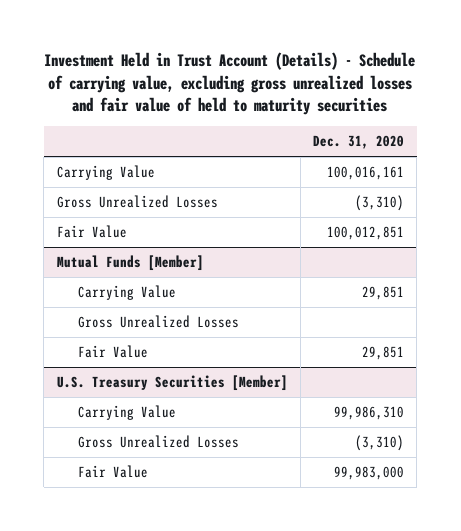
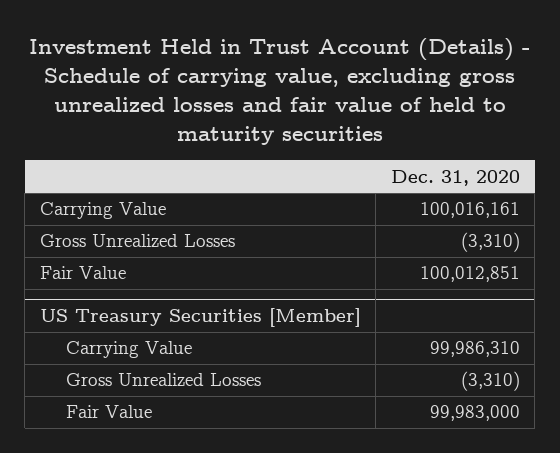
[56,255,204,272] Mutual Funds [Member] -> none
[78,285,177,301] Carrying Value -> none
[78,315,240,329] Gross Unrealized Losses -> none
[78,345,149,359] Fair Value -> none
[56,375,288,392] U.S. Treasury Securities [Member] -> [39,308,361,328] US Treasury Securities [Member]

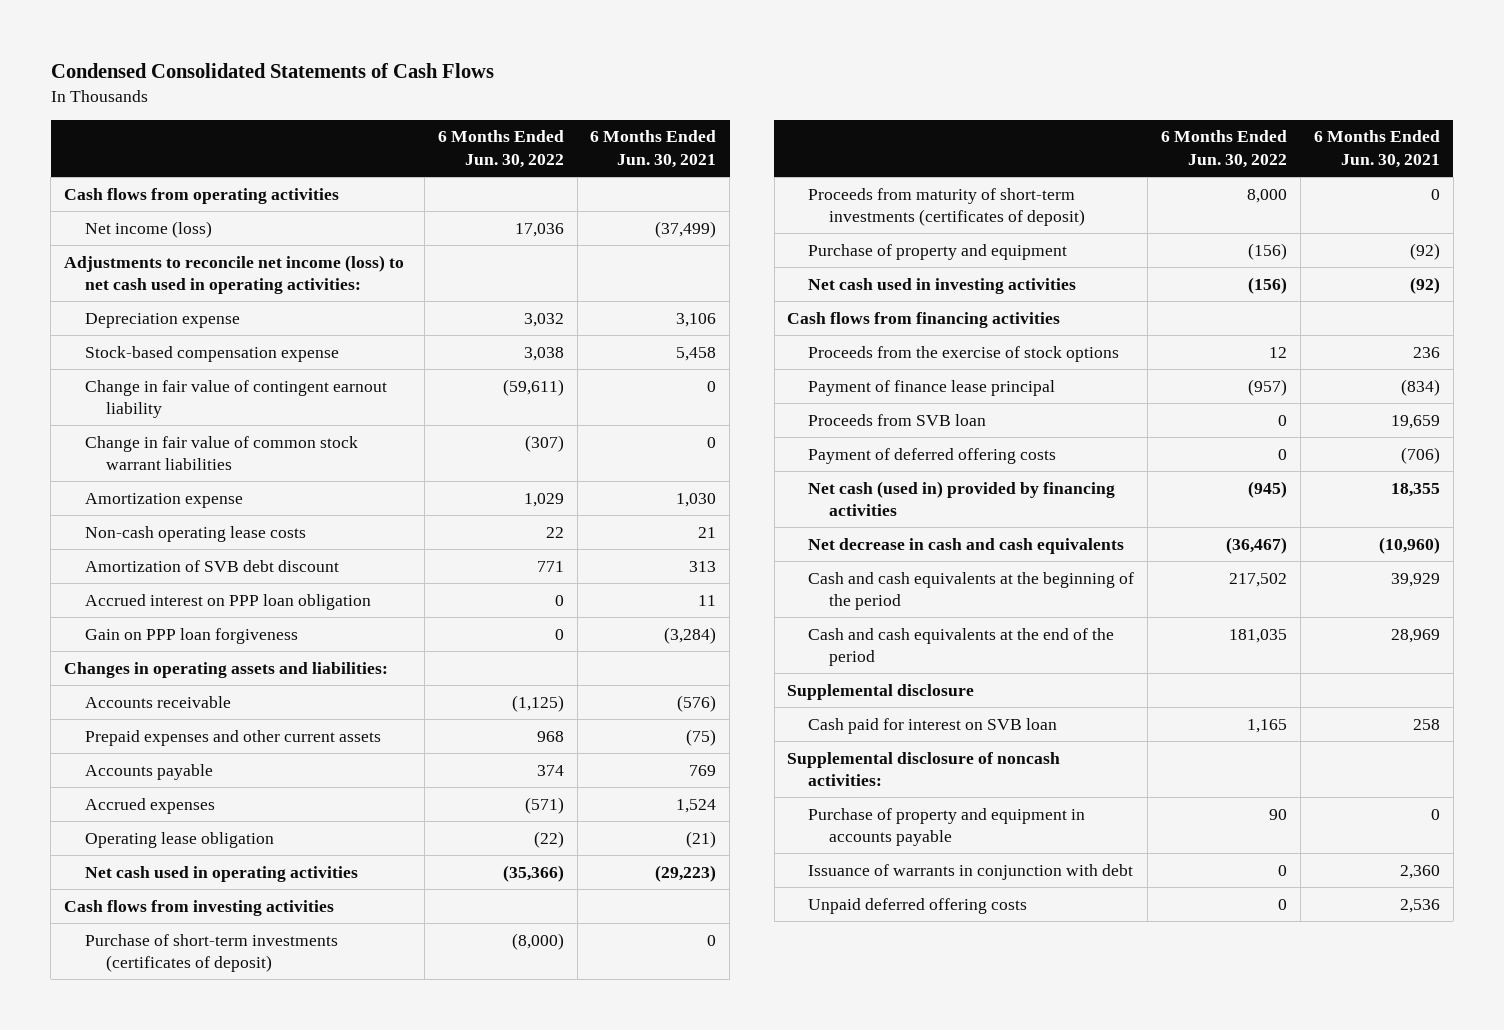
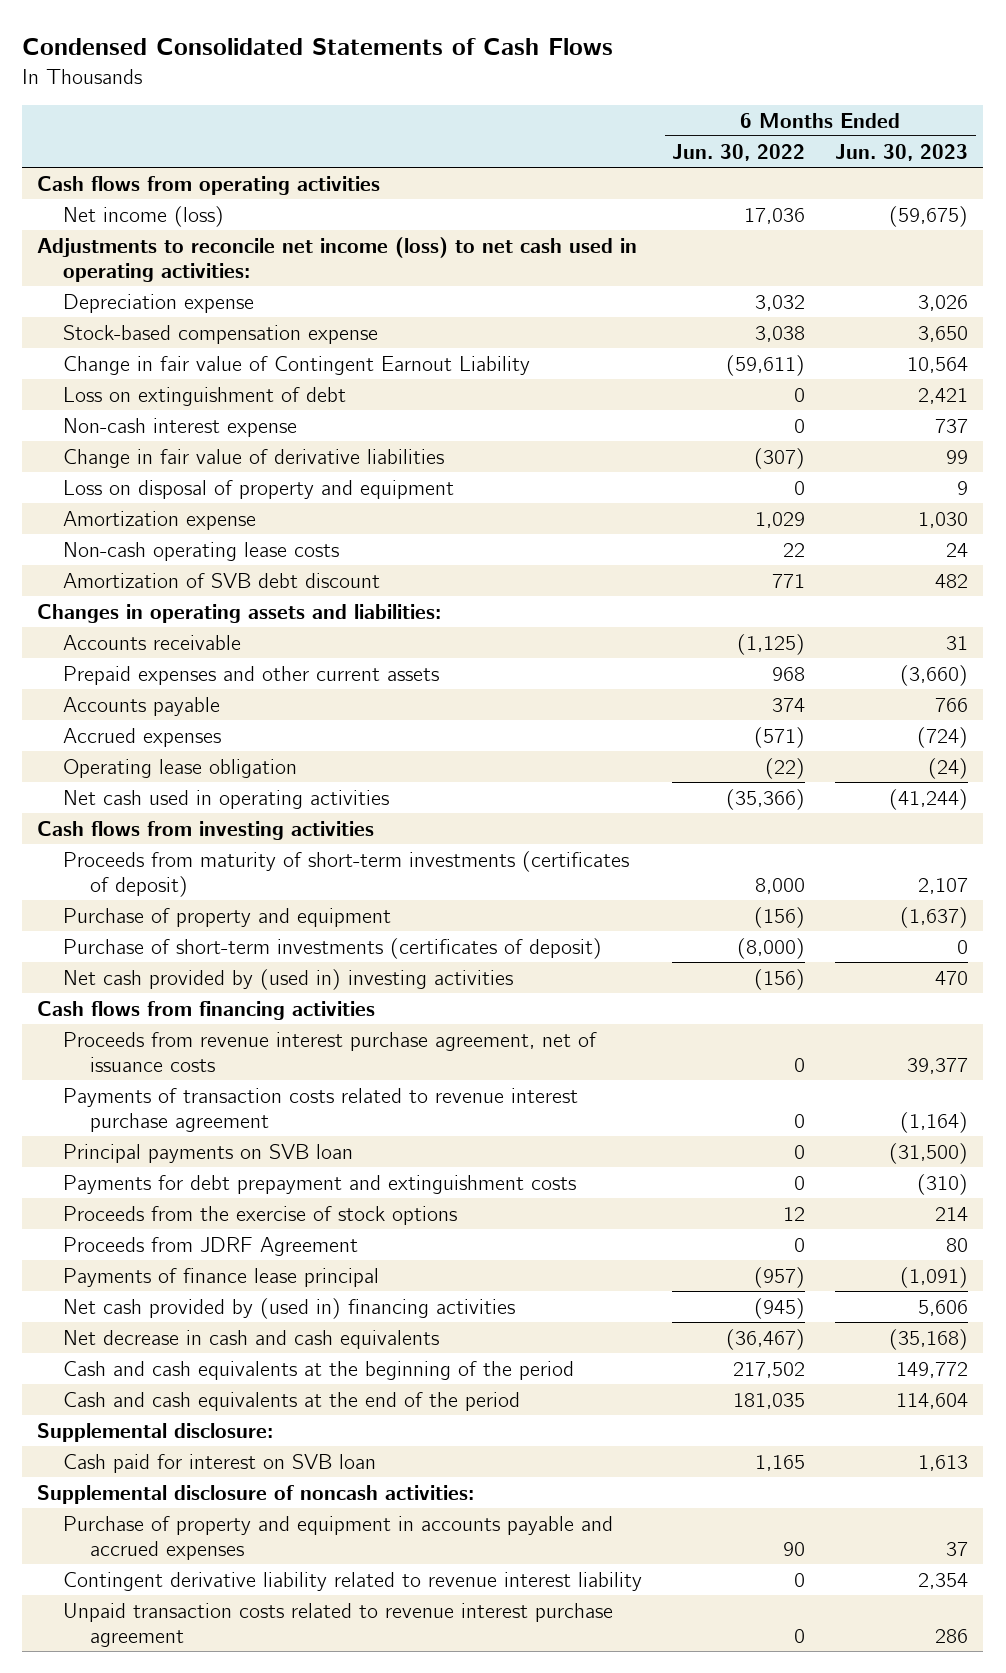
[590,130,717,169] 6 Months Ended Jun. 30, 2021 -> none
none -> [835,143,969,161] Jun. 30, 2023
[85,379,388,419] Change in fair value of contingent earnout liability -> [63,355,531,375] Change in fair value of Contingent Earnout Liability
none -> [63,386,347,406] Loss on extinguishment of debt
none -> [63,417,298,437] Non-cash interest expense
[85,435,359,471] Change in fair value of common stock warrant liabilities -> [63,448,445,468] Change in fair value of derivative liabilities
none -> [63,479,455,499] Loss on disposal of property and equipment
[85,593,372,610] Accrued interest on PPP loan obligation -> none
[85,627,299,644] Gain on PPP loan forgiveness -> none
[85,933,339,973] Purchase of short-term investments (certificates of deposit) -> [63,937,603,959] Purchase of short-term investments (certificates of deposit)
[808,277,1077,294] Net cash used in investing activities -> [63,968,514,990] Net cash provided by (used in) investing activities
none -> [63,1031,598,1072] Proceeds from revenue interest purchase agreement, net of issuance costs
none -> [63,1087,579,1132] Payments of transaction costs related to revenue interest purchase agreement
none -> [63,1143,354,1163] Principal payments on SVB loan
none -> [63,1174,577,1194] Payments for debt prepayment and extinguishment costs
[808,413,987,426] Proceeds from SVB loan -> none
[808,447,1057,464] Payment of deferred offering costs -> none
none -> [63,1236,359,1256] Proceeds from JDRF Agreement
[808,379,1056,396] Payment of finance lease principal -> [63,1267,380,1287] Payments of finance lease principal
[808,480,1116,517] Net cash (used in) provided by financing activities -> [63,1297,516,1319] Net cash provided by (used in) financing activities
[787,683,975,700] Supplemental disclosure -> [37,1422,274,1442] Supplemental disclosure:
[808,863,1134,880] Issuance of warrants in conjunction with debt -> none
[808,897,1028,914] Unpaid deferred offering costs -> none
[808,807,1086,847] Purchase of property and equipment in accounts payable -> [63,1515,614,1560] Purchase of property and equipment in accounts payable and accrued expenses
none -> [63,1571,643,1591] Contingent derivative liability related to revenue interest liability
none -> [63,1602,614,1647] Unpaid transaction costs related to revenue interest purchase agreement

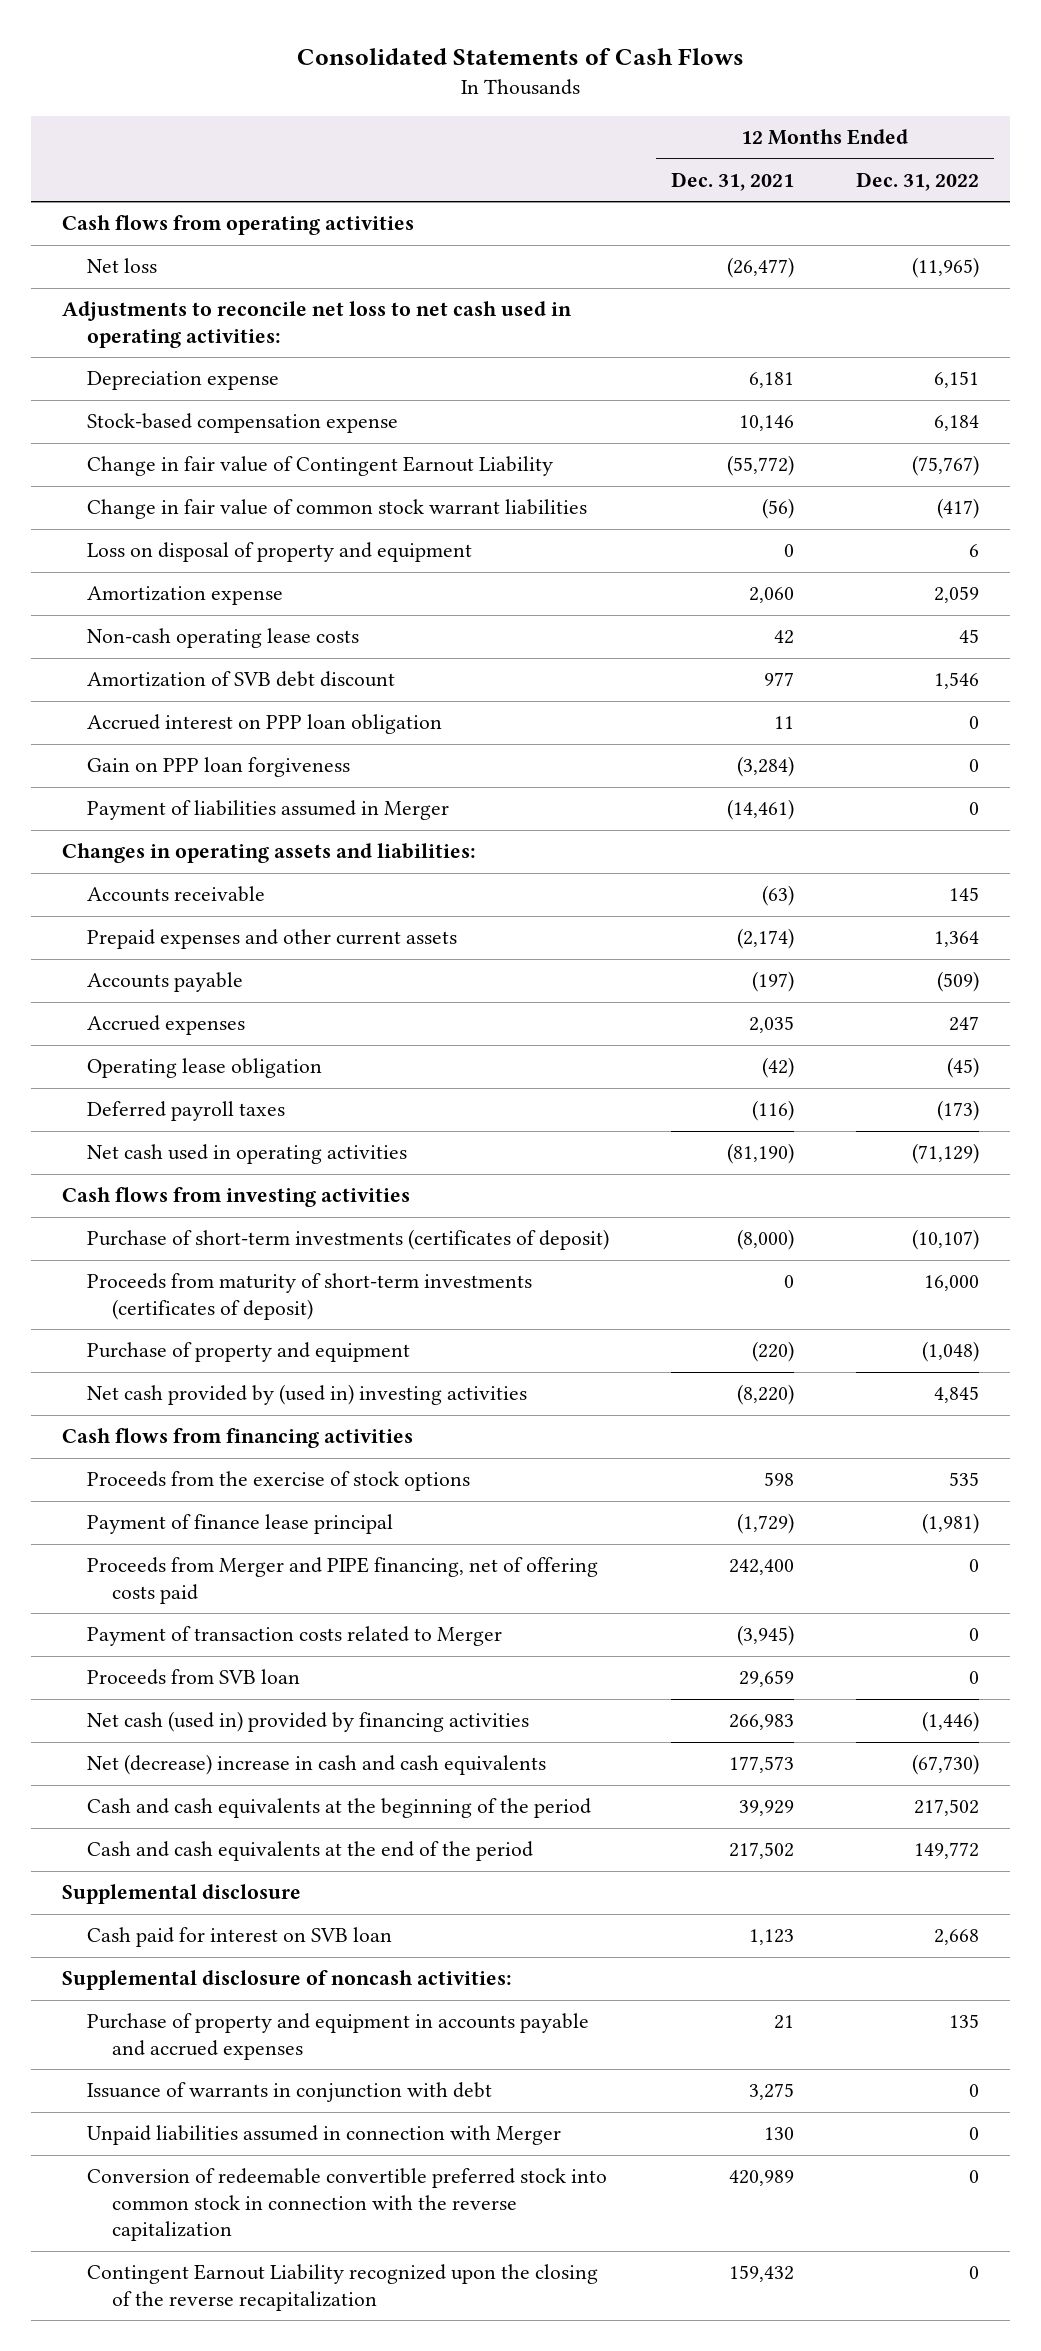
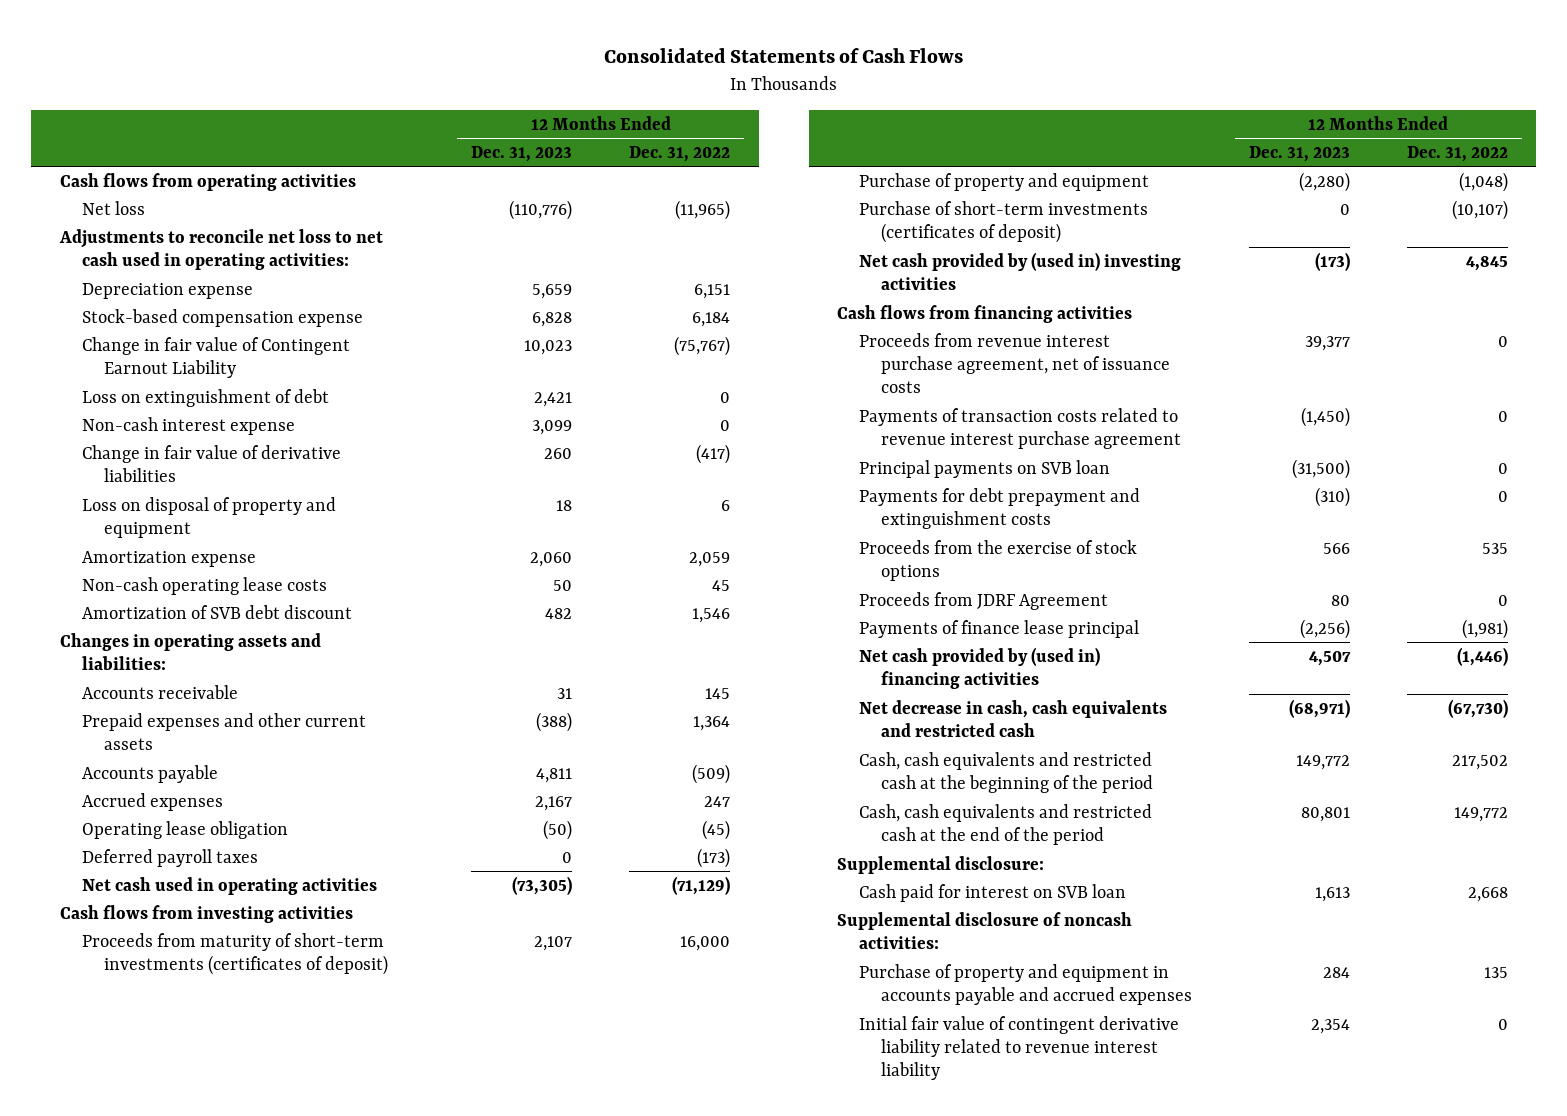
[670,171,794,191] Dec. 31, 2021 -> none
none -> [471,145,573,162] Dec. 31, 2023
none -> [81,388,329,407] Loss on extinguishment of debt
none -> [81,416,295,435] Non-cash interest expense
[87,499,588,520] Change in fair value of common stock warrant liabilities -> [81,444,341,483] Change in fair value of derivative liabilities
[87,714,443,735] Accrued interest on PPP loan obligation -> none
[87,757,351,778] Gain on PPP loan forgiveness -> none
[87,800,450,821] Payment of liabilities assumed in Merger -> none
[87,1229,610,1251] Purchase of short-term investments (certificates of deposit) -> [859,200,1149,244] Purchase of short-term investments (certificates of deposit)
none -> [859,332,1171,394] Proceeds from revenue interest purchase agreement, net of issuance costs
none -> [859,407,1182,450] Payments of transaction costs related to revenue interest purchase agreement
none -> [859,459,1111,478] Principal payments on SVB loan
none -> [859,487,1141,530] Payments for debt prepayment and extinguishment costs
[87,1557,599,1604] Proceeds from Merger and PIPE financing, net of offering costs paid -> none
[87,1626,503,1647] Payment of transaction costs related to Merger -> none
[87,1669,301,1686] Proceeds from SVB loan -> none
none -> [859,591,1109,610] Proceeds from JDRF Agreement
[87,1514,394,1535] Payment of finance lease principal -> [859,619,1140,638] Payments of finance lease principal
[87,1711,530,1733] Net cash (used in) provided by financing activities -> [859,646,1101,690] Net cash provided by (used in) financing activities
[87,1754,547,1776] Net (decrease) increase in cash and cash equivalents -> [859,699,1168,738] Net decrease in cash, cash equivalents and restricted cash
[87,1798,592,1819] Cash and cash equivalents at the beginning of the period -> [859,751,1154,794] Cash, cash equivalents and restricted cash at the beginning of the period
[87,1841,534,1862] Cash and cash equivalents at the end of the period -> [859,803,1153,846] Cash, cash equivalents and restricted cash at the end of the period
[62,1884,302,1905] Supplemental disclosure -> [837,855,1045,874] Supplemental disclosure:
[87,2082,493,2103] Issuance of warrants in conjunction with debt -> none
[87,2125,562,2146] Unpaid liabilities assumed in connection with Merger -> none
[87,2168,608,2242] Conversion of redeemable convertible preferred stock into common stock in connection with the reverse capitalization -> none
[87,2264,599,2311] Contingent Earnout Liability recognized upon the closing of the reverse recapitalization -> [859,1015,1180,1081] Initial fair value of contingent derivative liability related to revenue interest liability

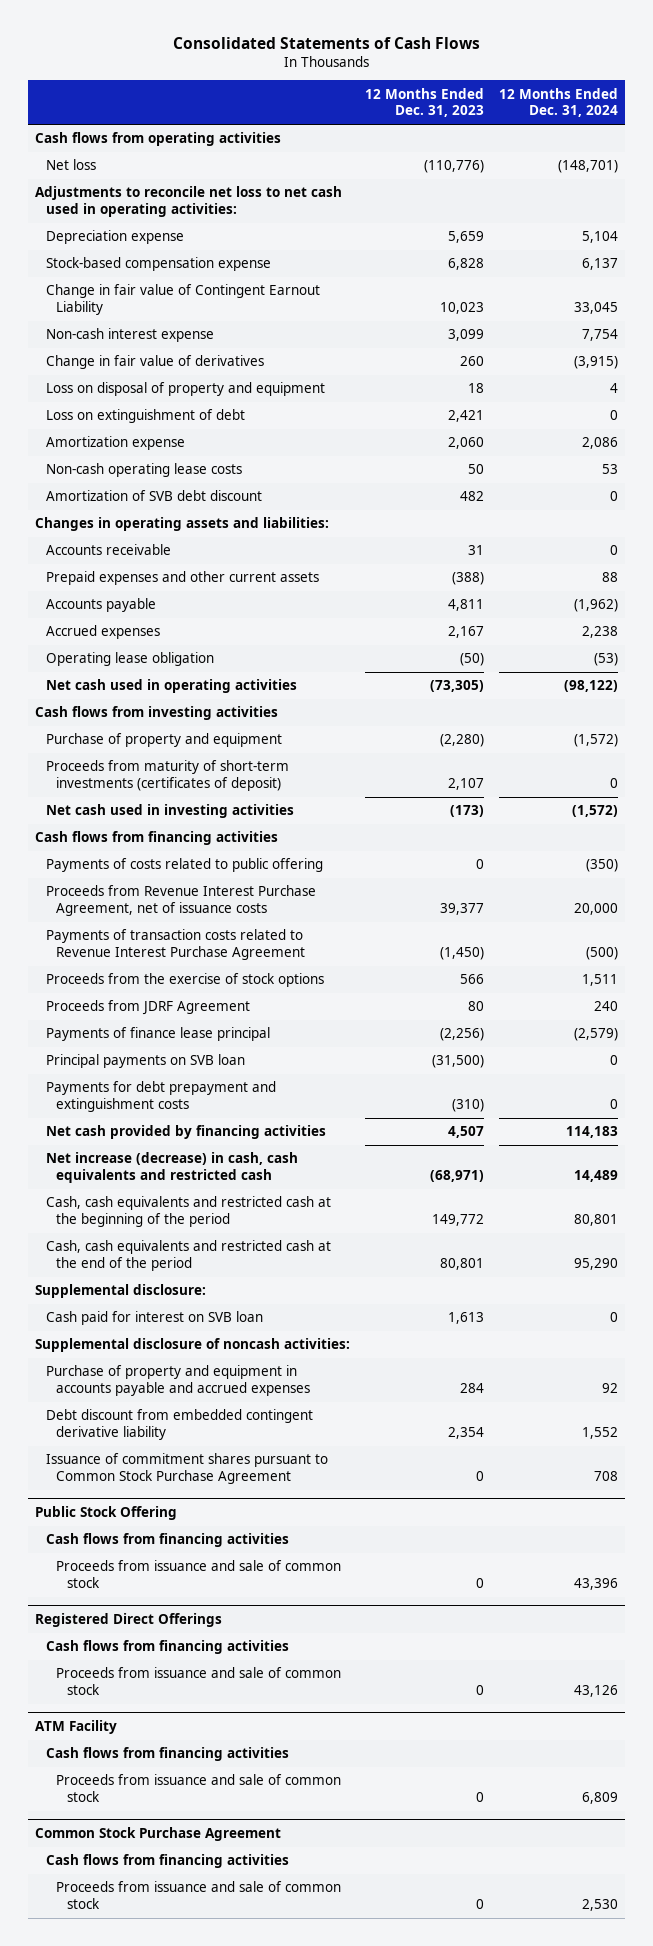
[629,145,731,162] Dec. 31, 2022 -> none
none -> [498,87,618,118] 12 Months Ended Dec. 31, 2024
[81,444,341,483] Change in fair value of derivative liabilities -> [45,355,264,370] Change in fair value of derivatives
[81,388,329,407] Loss on extinguishment of debt -> [45,409,245,424] Loss on extinguishment of debt
[81,848,258,867] Deferred payroll taxes -> none
[859,200,1149,244] Purchase of short-term investments (certificates of deposit) -> none
[81,932,388,976] Proceeds from maturity of short-term investments (certificates of deposit) -> [45,760,289,792] Proceeds from maturity of short-term investments (certificates of deposit)
[859,251,1182,291] Net cash provided by (used in) investing activities -> [45,804,294,819] Net cash used in investing activities
none -> [45,858,323,873] Payments of costs related to public offering
[859,332,1171,394] Proceeds from revenue interest purchase agreement, net of issuance costs -> [45,885,316,917] Proceeds from Revenue Interest Purchase Agreement, net of issuance costs
[859,407,1182,450] Payments of transaction costs related to revenue interest purchase agreement -> [45,929,306,961] Payments of transaction costs related to Revenue Interest Purchase Agreement
[859,459,1111,478] Principal payments on SVB loan -> [45,1054,245,1069] Principal payments on SVB loan
[859,487,1141,530] Payments for debt prepayment and extinguishment costs -> [45,1081,276,1113] Payments for debt prepayment and extinguishment costs
[859,646,1101,690] Net cash provided by (used in) financing activities -> [45,1125,326,1140] Net cash provided by financing activities
[859,699,1168,738] Net decrease in cash, cash equivalents and restricted cash -> [45,1152,298,1184] Net increase (decrease) in cash, cash equivalents and restricted cash
[859,1015,1180,1081] Initial fair value of contingent derivative liability related to revenue interest liability -> [45,1409,313,1441] Debt discount from embedded contingent derivative liability
none -> [45,1453,328,1485] Issuance of commitment shares pursuant to Common Stock Purchase Agreement
none -> [35,1505,178,1520] Public Stock Offering
none -> [45,1533,289,1548] Cash flows from financing activities
none -> [56,1560,342,1589] Proceeds from issuance and sale of common stock
none -> [35,1612,223,1627] Registered Direct Offerings
none -> [45,1640,289,1655] Cash flows from financing activities
none -> [56,1667,342,1696] Proceeds from issuance and sale of common stock
none -> [35,1719,118,1734] ATM Facility
none -> [45,1747,289,1762] Cash flows from financing activities
none -> [56,1774,342,1803] Proceeds from issuance and sale of common stock
none -> [35,1826,282,1841] Common Stock Purchase Agreement
none -> [45,1854,289,1869] Cash flows from financing activities
none -> [56,1881,342,1910] Proceeds from issuance and sale of common stock

